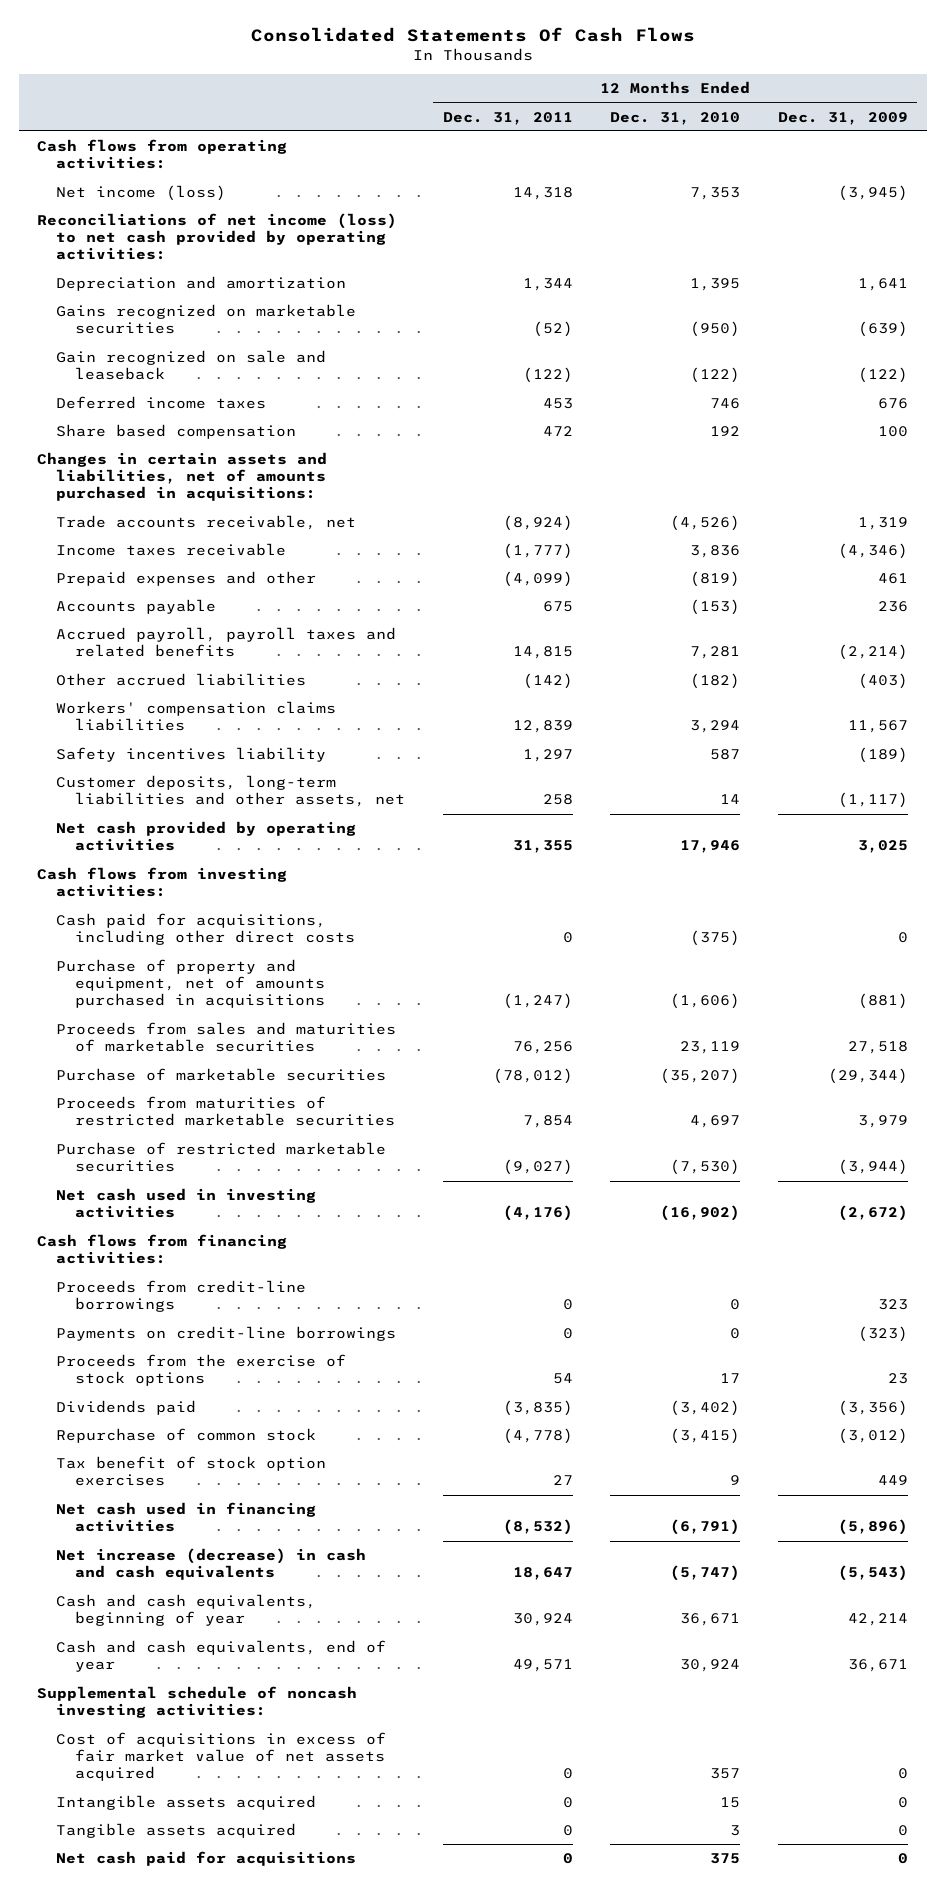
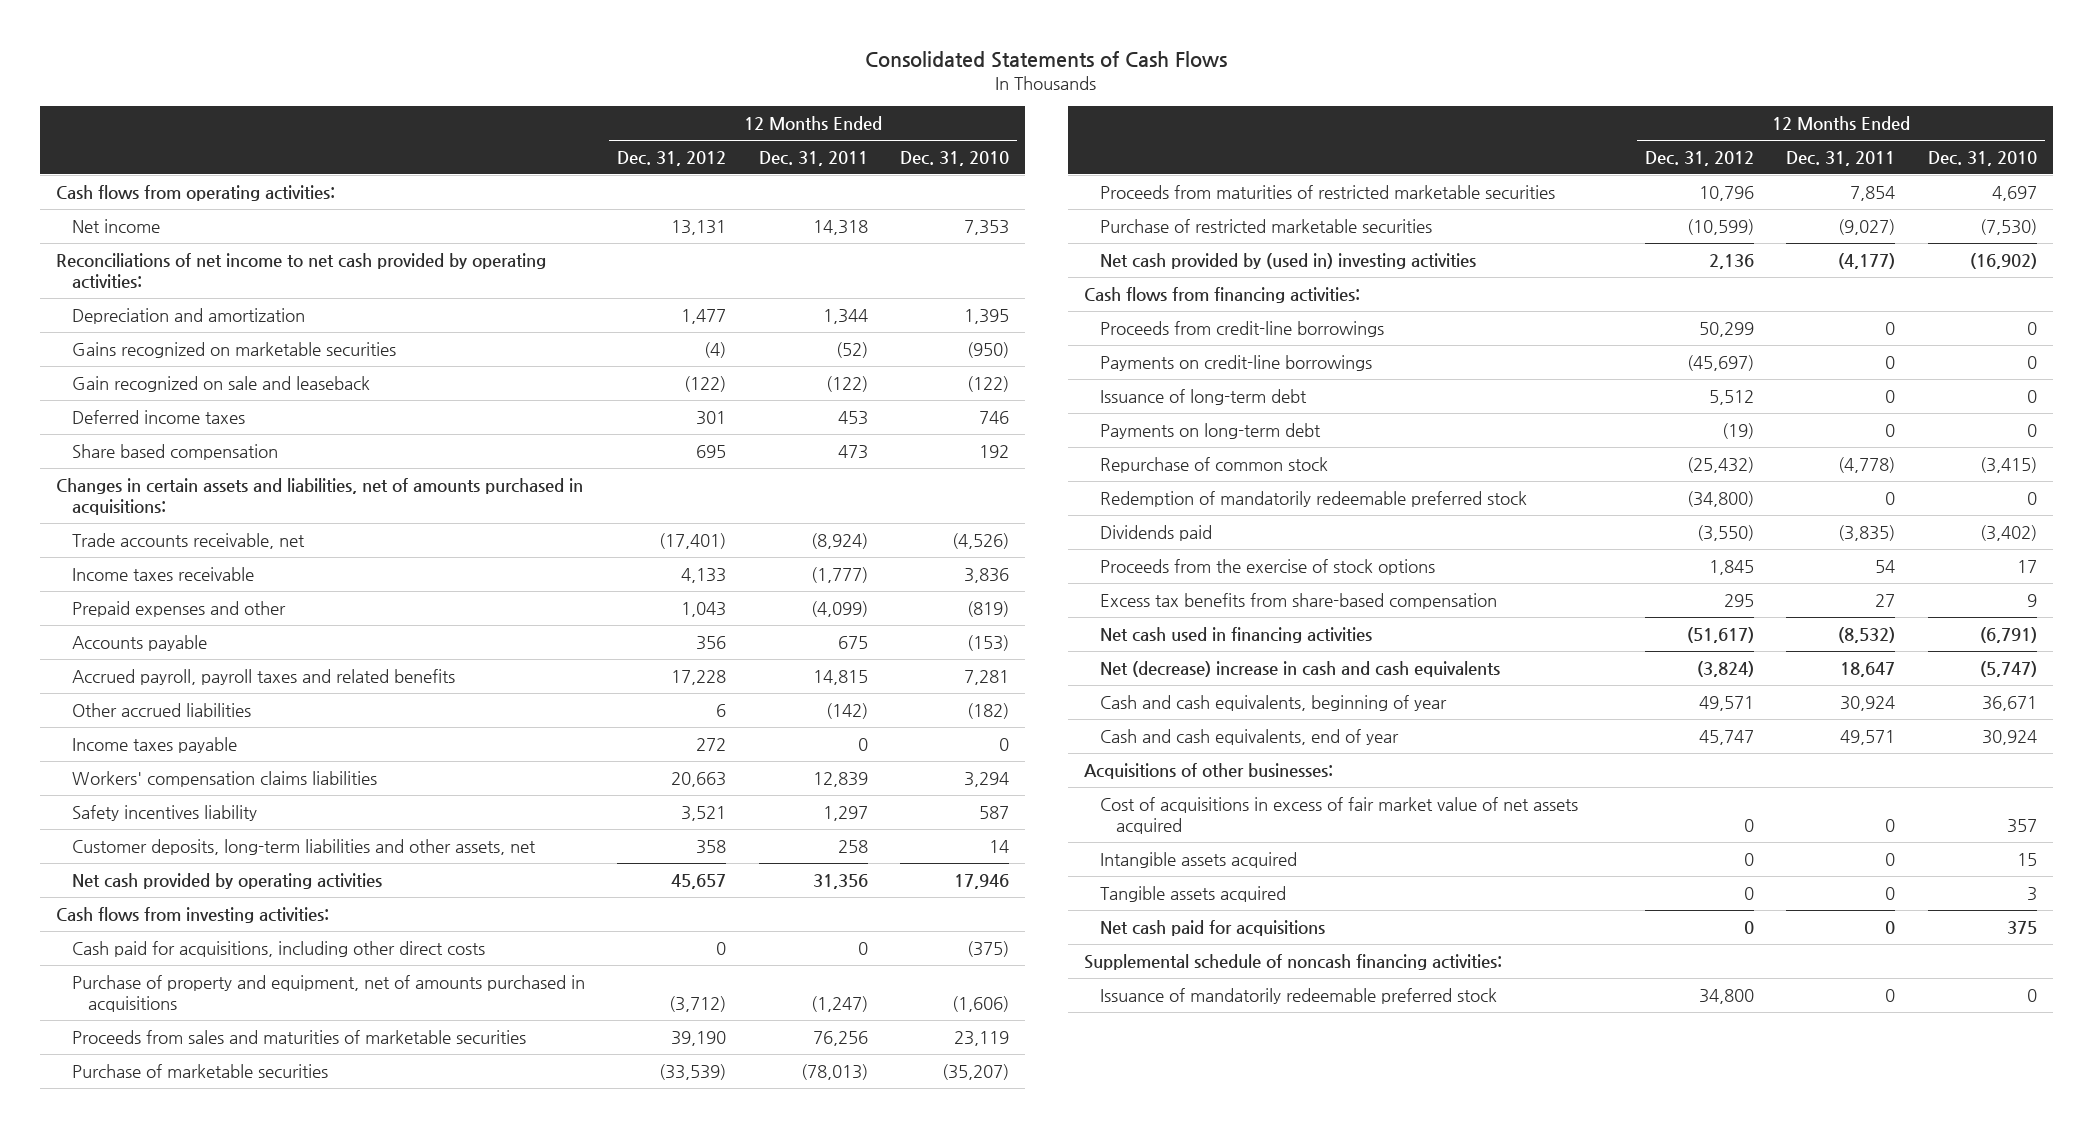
[250,26,695,42] Consolidated Statements Of Cash Flows -> [865,51,1228,69] Consolidated Statements of Cash Flows
[778,111,909,125] Dec. 31, 2009 -> none
none -> [617,150,727,166] Dec. 31, 2012
[56,185,227,202] Net income (loss) -> [72,218,161,233] Net income
[37,213,398,261] Reconciliations of net income (loss) to net cash provided by operating activities: -> [56,252,547,290] Reconciliations of net income to net cash provided by operating activities:
[542,426,573,437] 472 -> [837,444,868,459] 473
none -> [72,736,238,753] Income taxes payable
[512,840,573,854] 31,355 -> [812,873,868,889] 31,356
[492,1068,573,1085] (78,012) -> [800,1063,868,1080] (78,013)
[56,1188,317,1219] Net cash used in investing activities -> [1099,252,1476,269] Net cash provided by (used in) investing activities
[502,1205,573,1222] (4,176) -> [1838,252,1896,269] (4,177)
none -> [1099,388,1307,405] Issuance of long-term debt
none -> [1099,422,1321,439] Payments on long-term debt
none -> [1099,490,1527,507] Redemption of mandatorily redeemable preferred stock
[56,1400,197,1416] Dividends paid -> [1099,524,1212,541] Dividends paid
[56,1354,347,1387] Proceeds from the exercise of stock options -> [1099,558,1435,575] Proceeds from the exercise of stock options
[56,1456,327,1487] Tax benefit of stock option exercises -> [1099,592,1497,609] Excess tax benefits from share-based compensation
[56,1548,367,1581] Net increase (decrease) in cash and cash equivalents -> [1099,660,1500,677] Net (decrease) increase in cash and cash equivalents
[37,1686,358,1719] Supplemental schedule of noncash investing activities: -> none
none -> [1083,762,1333,779] Acquisitions of other businesses:
none -> [1083,953,1502,970] Supplemental schedule of noncash financing activities:
none -> [1099,987,1497,1004] Issuance of mandatorily redeemable preferred stock

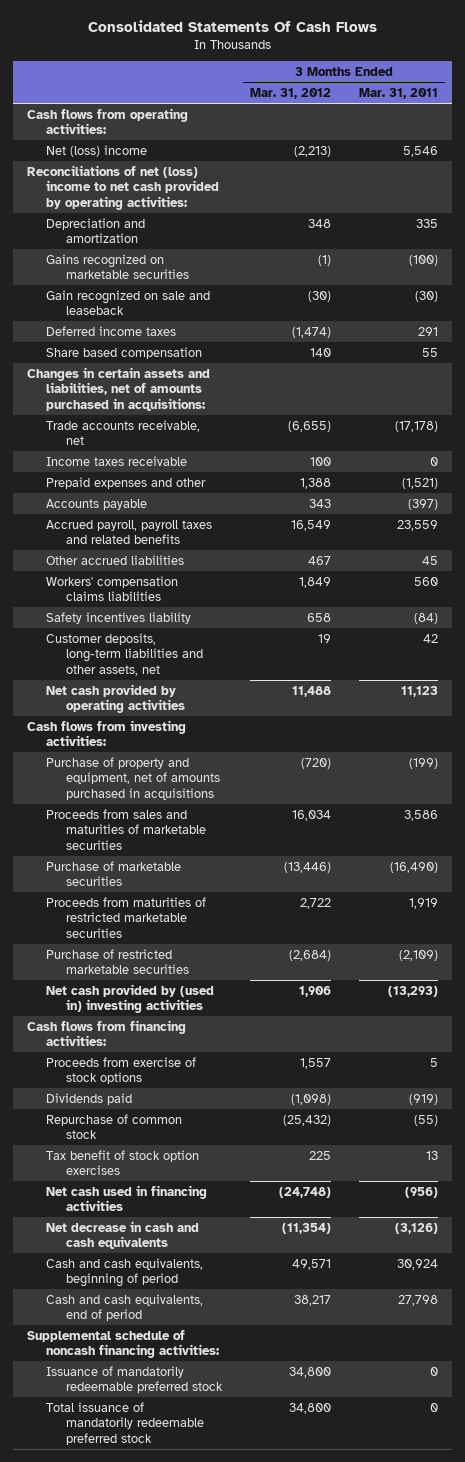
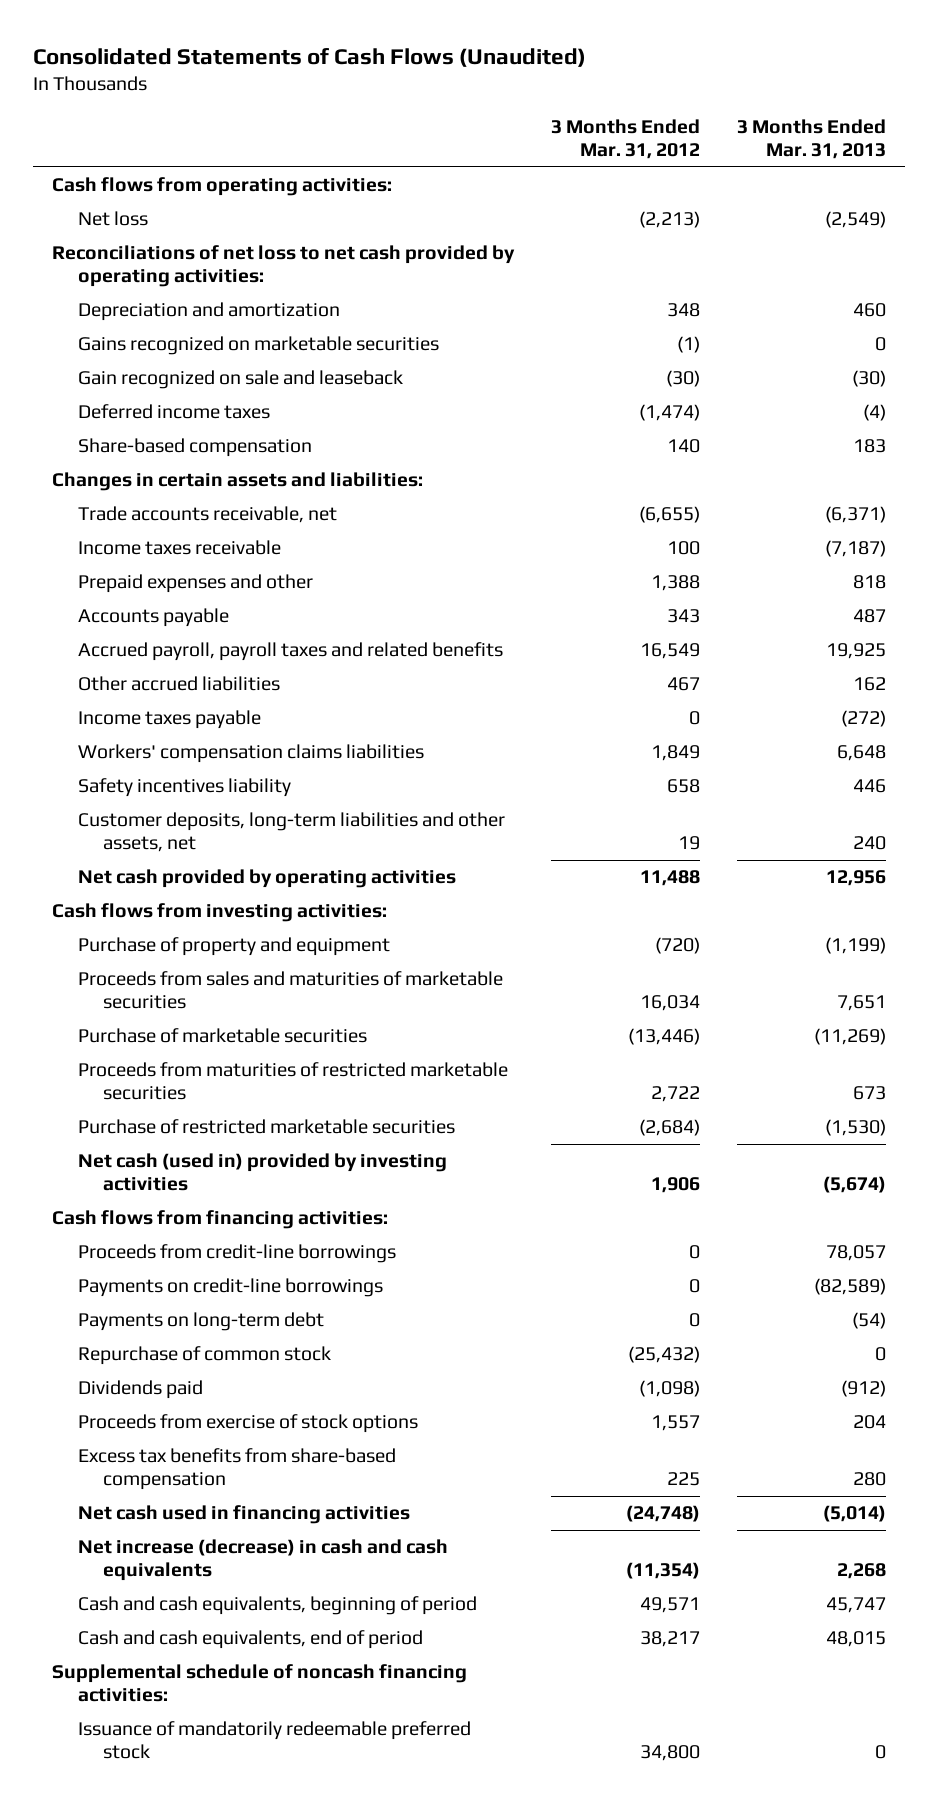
[87,20,377,33] Consolidated Statements Of Cash Flows -> [33,47,587,67] Consolidated Statements of Cash Flows (Unaudited)
[359,87,439,99] Mar. 31, 2011 -> none
none -> [737,118,887,160] 3 Months Ended Mar. 31, 2013
[46,144,148,157] Net (loss) income -> [77,211,148,227] Net loss
[26,164,220,210] Reconciliations of net (loss) income to net cash provided by operating activities: -> [51,245,515,288] Reconciliations of net loss to net cash provided by operating activities:
[46,346,203,359] Share based compensation -> [77,438,312,458] Share-based compensation
[26,366,210,411] Changes in certain assets and liabilities, net of amounts purchased in acquisitions: -> [51,472,423,492] Changes in certain assets and liabilities:
none -> [77,710,261,730] Income taxes payable
[46,756,220,800] Purchase of property and equipment, net of amounts purchased in acquisitions -> [77,937,390,957] Purchase of property and equipment
[46,983,215,1014] Net cash provided by (used in) investing activities -> [77,1153,447,1192] Net cash (used in) provided by investing activities
none -> [77,1244,396,1264] Proceeds from credit-line borrowings
none -> [77,1278,383,1298] Payments on credit-line borrowings
none -> [77,1312,324,1332] Payments on long-term debt
[46,1092,133,1105] Dividends paid -> [77,1380,203,1400] Dividends paid
[46,1056,197,1085] Proceeds from exercise of stock options -> [77,1414,418,1434] Proceeds from exercise of stock options
[46,1149,200,1176] Tax benefit of stock option exercises -> [77,1448,396,1491] Excess tax benefits from share-based compensation
[46,1220,200,1250] Net decrease in cash and cash equivalents -> [77,1539,448,1582] Net increase (decrease) in cash and cash equivalents
[46,1401,204,1445] Total issuance of mandatorily redeemable preferred stock -> none

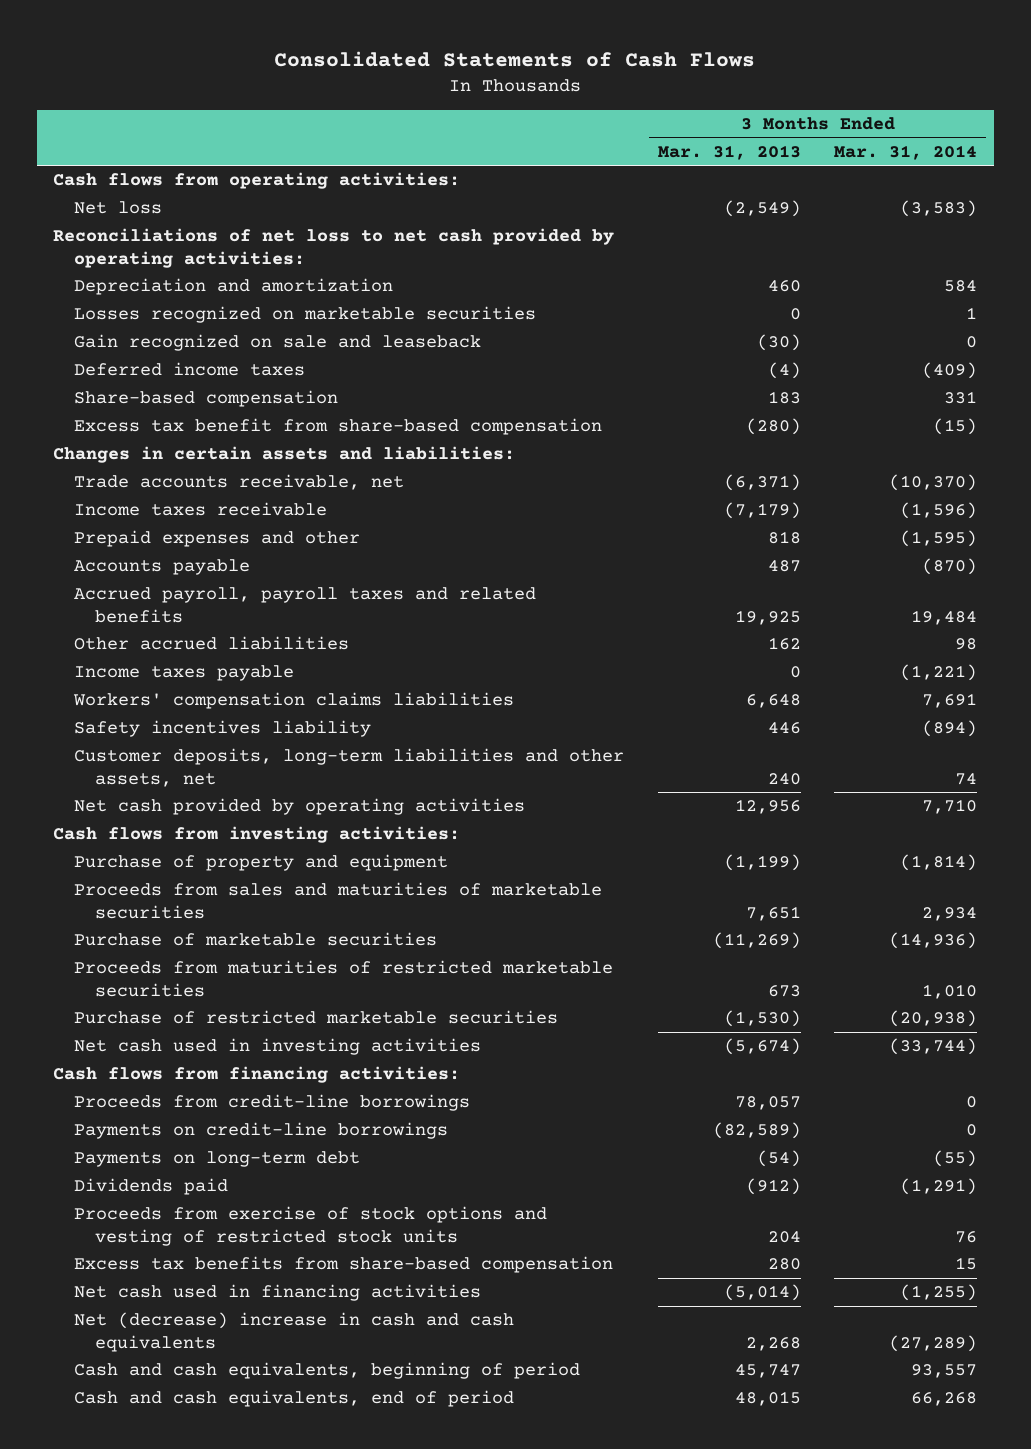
[33,47,587,67] Consolidated Statements of Cash Flows (Unaudited) -> [274,50,756,67] Consolidated Statements of Cash Flows
[551,118,701,160] 3 Months Ended Mar. 31, 2012 -> none
none -> [834,144,978,160] Mar. 31, 2014
[77,336,439,356] Gains recognized on marketable securities -> [74,306,537,324] Losses recognized on marketable securities
none -> [74,418,603,436] Excess tax benefit from share-based compensation
[825,540,887,558] (7,187) -> [723,502,801,520] (7,179)
[841,710,887,728] (272) -> [789,666,801,679] 0
[77,1153,447,1192] Net cash (used in) provided by investing activities -> [74,1038,482,1056] Net cash used in investing activities
[77,1346,331,1366] Repurchase of common stock -> none
[77,1414,418,1434] Proceeds from exercise of stock options -> [74,1206,548,1246] Proceeds from exercise of stock options and vesting of restricted stock units
[77,1539,448,1582] Net increase (decrease) in cash and cash equivalents -> [74,1312,515,1352] Net (decrease) increase in cash and cash equivalents
[51,1664,467,1703] Supplemental schedule of noncash financing activities: -> none
[77,1721,471,1760] Issuance of mandatorily redeemable preferred stock -> none

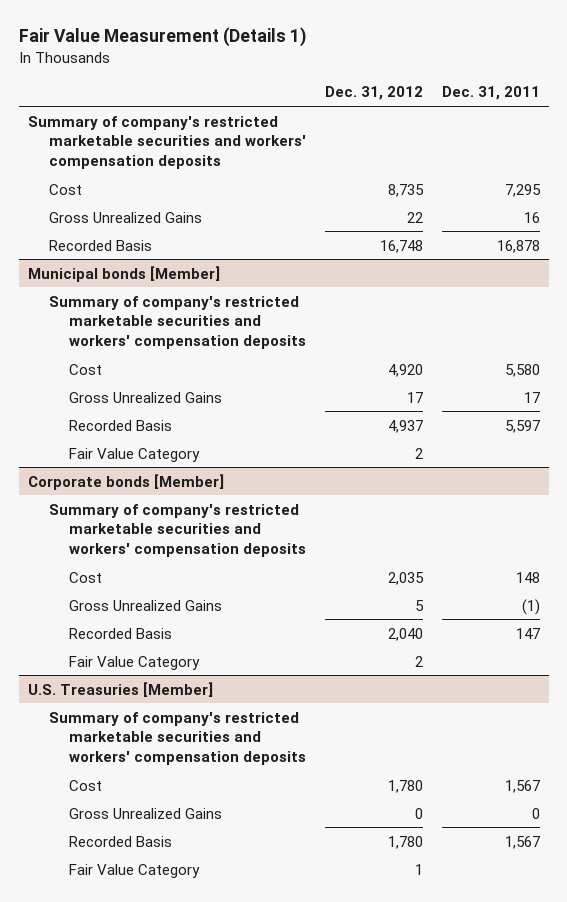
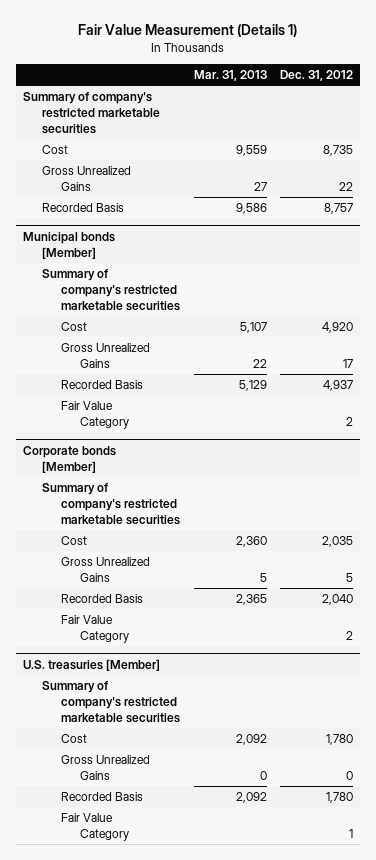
[441,86,540,101] Dec. 31, 2011 -> none
none -> [193,69,267,81] Mar. 31, 2013
[27,115,306,169] Summary of company's restricted marketable securities and workers' compensation deposits -> [23,92,161,134] Summary of company's restricted marketable securities
[379,239,423,253] 16,748 -> [324,203,354,215] 8,757
[48,295,307,349] Summary of company's restricted marketable securities and workers' compensation deposits -> [42,269,181,311] Summary of company's restricted marketable securities
[48,503,307,557] Summary of company's restricted marketable securities and workers' compensation deposits -> [42,483,181,525] Summary of company's restricted marketable securities
[27,681,213,697] U.S. Treasuries [Member] -> [23,658,161,671] U.S. treasuries [Member]
[48,711,307,765] Summary of company's restricted marketable securities and workers' compensation deposits -> [42,681,181,723] Summary of company's restricted marketable securities

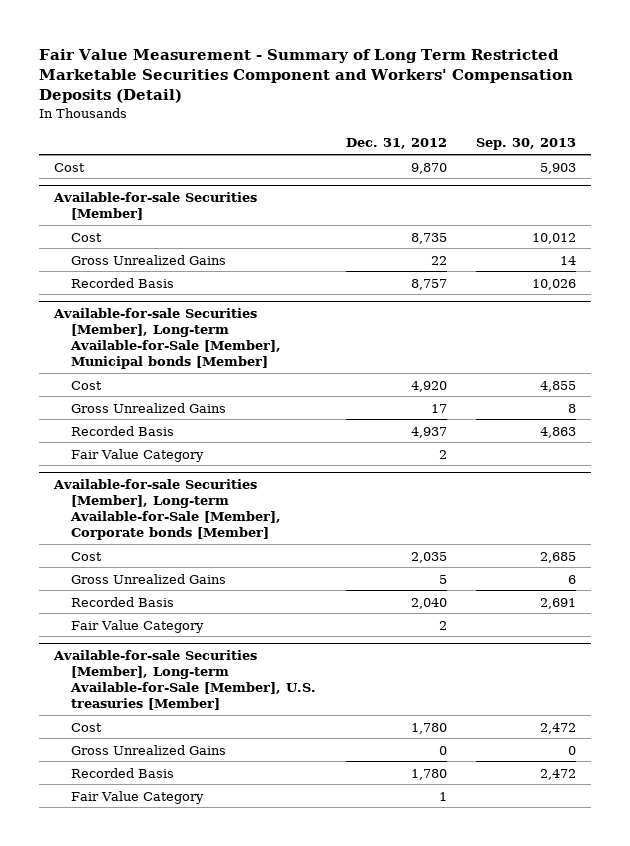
[78,24,298,38] Fair Value Measurement (Details 1) -> [39,48,574,104] Fair Value Measurement - Summary of Long Term Restricted Marketable Securities Component and Workers' Compensation Deposits (Detail)
[193,69,267,81] Mar. 31, 2013 -> none
none -> [475,138,576,151] Sep. 30, 2013
[23,92,161,134] Summary of company's restricted marketable securities -> none
none -> [54,162,86,172] Cost
none -> [53,192,258,221] Available-for-sale Securities [Member]
[23,231,116,259] Municipal bonds [Member] -> none
[42,269,181,311] Summary of company's restricted marketable securities -> none
none -> [53,308,282,370] Available-for-sale Securities [Member], Long-term Available-for-Sale [Member], Municipal bonds [Member]
[23,445,117,473] Corporate bonds [Member] -> none
[42,483,181,525] Summary of company's restricted marketable securities -> none
none -> [53,479,282,541] Available-for-sale Securities [Member], Long-term Available-for-Sale [Member], Corporate bonds [Member]
[23,658,161,671] U.S. treasuries [Member] -> none
[42,681,181,723] Summary of company's restricted marketable securities -> none
none -> [53,650,317,711] Available-for-sale Securities [Member], Long-term Available-for-Sale [Member], U.S. treasuries [Member]

